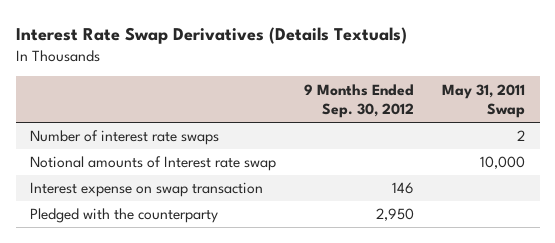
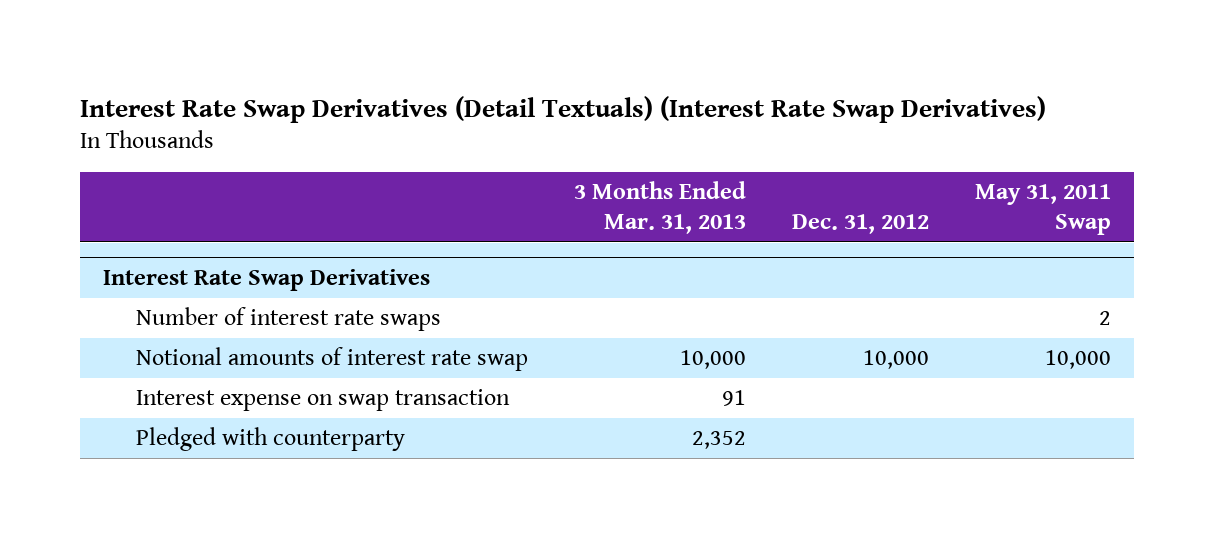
[15,26,407,44] Interest Rate Swap Derivatives (Details Textuals) -> [80,95,1047,123] Interest Rate Swap Derivatives (Detail Textuals) (Interest Rate Swap Derivatives)
[304,83,415,118] 9 Months Ended Sep. 30, 2012 -> none
none -> [574,181,747,234] 3 Months Ended Mar. 31, 2013
none -> [792,213,930,234] Dec. 31, 2012
none -> [103,269,431,292] Interest Rate Swap Derivatives
[29,156,276,172] Notional amounts of Interest rate swap -> [136,347,529,372] Notional amounts of interest rate swap
[29,208,218,224] Pledged with the counterparty -> [136,427,406,452] Pledged with counterparty

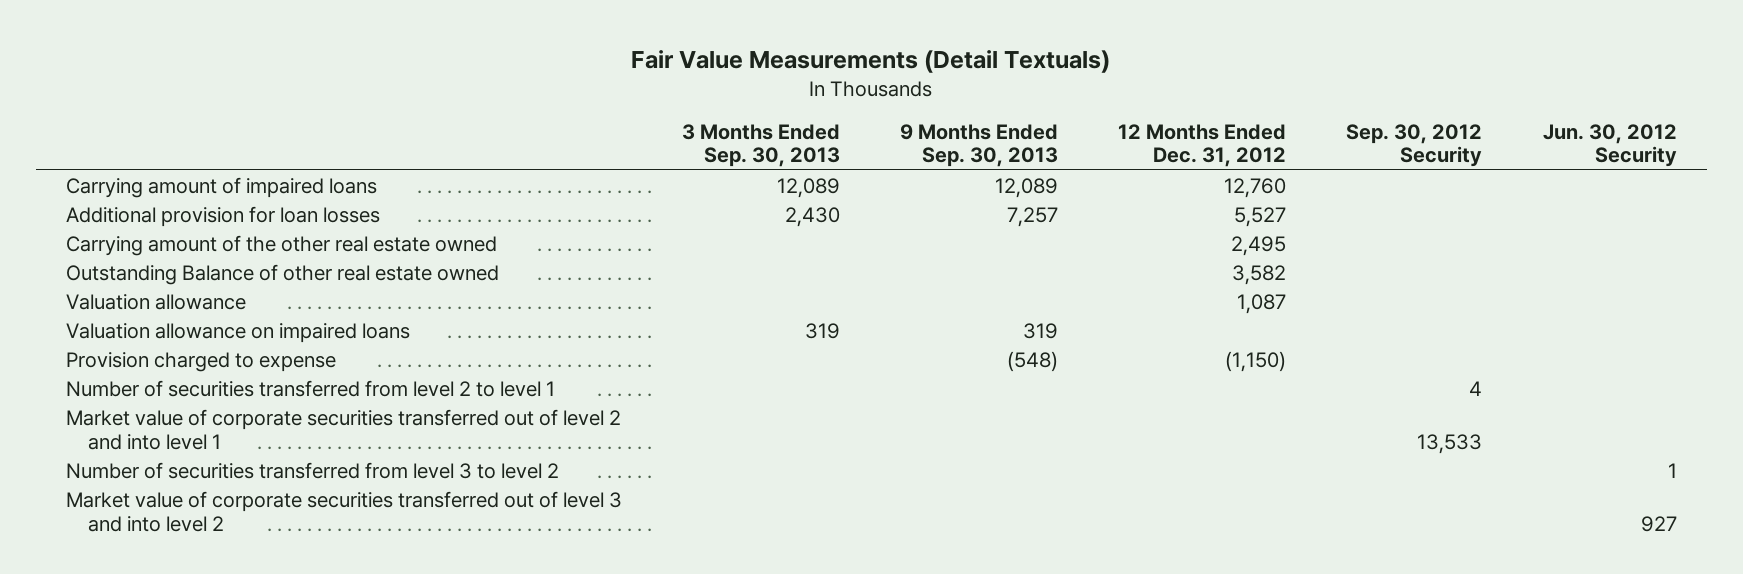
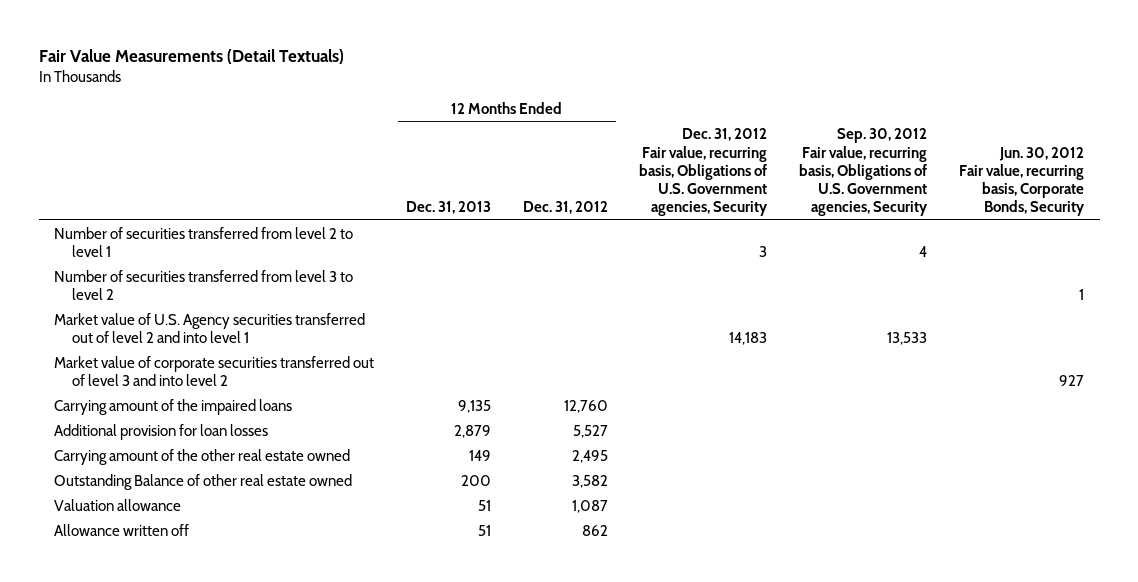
[682,123,841,168] 3 Months Ended Sep. 30, 2013 -> none
[900,123,1059,168] 9 Months Ended Sep. 30, 2013 -> none
[1346,123,1483,168] Sep. 30, 2012 Security -> none
[1542,123,1677,168] Jun. 30, 2012 Security -> none
none -> [406,201,492,215] Dec. 31, 2013
none -> [639,128,769,217] Dec. 31, 2012 Fair value, recurring basis, Obligations of U.S. Government agencies, Security
none -> [799,128,929,217] Sep. 30, 2012 Fair value, recurring basis, Obligations of U.S. Government agencies, Security
none -> [958,146,1085,217] Jun. 30, 2012 Fair value, recurring basis, Corporate Bonds, Security
[65,379,555,397] Number of securities transferred from level 2 to level 1 -> [54,226,354,257] Number of securities transferred from level 2 to level 1
[65,461,559,479] Number of securities transferred from level 3 to level 2 -> [54,269,354,300] Number of securities transferred from level 3 to level 2
none -> [54,312,366,343] Market value of U.S. Agency securities transferred out of level 2 and into level 1
[65,490,622,532] Market value of corporate securities transferred out of level 3 and into level 2 -> [54,355,375,386] Market value of corporate securities transferred out of level 3 and into level 2
[65,176,377,198] Carrying amount of impaired loans -> [54,398,293,415] Carrying amount of the impaired loans
[65,322,410,343] Valuation allowance on impaired loans -> none
[65,351,336,372] Provision charged to expense -> none
[65,408,621,450] Market value of corporate securities transferred out of level 2 and into level 1 -> none
none -> [54,523,190,536] Allowance written off

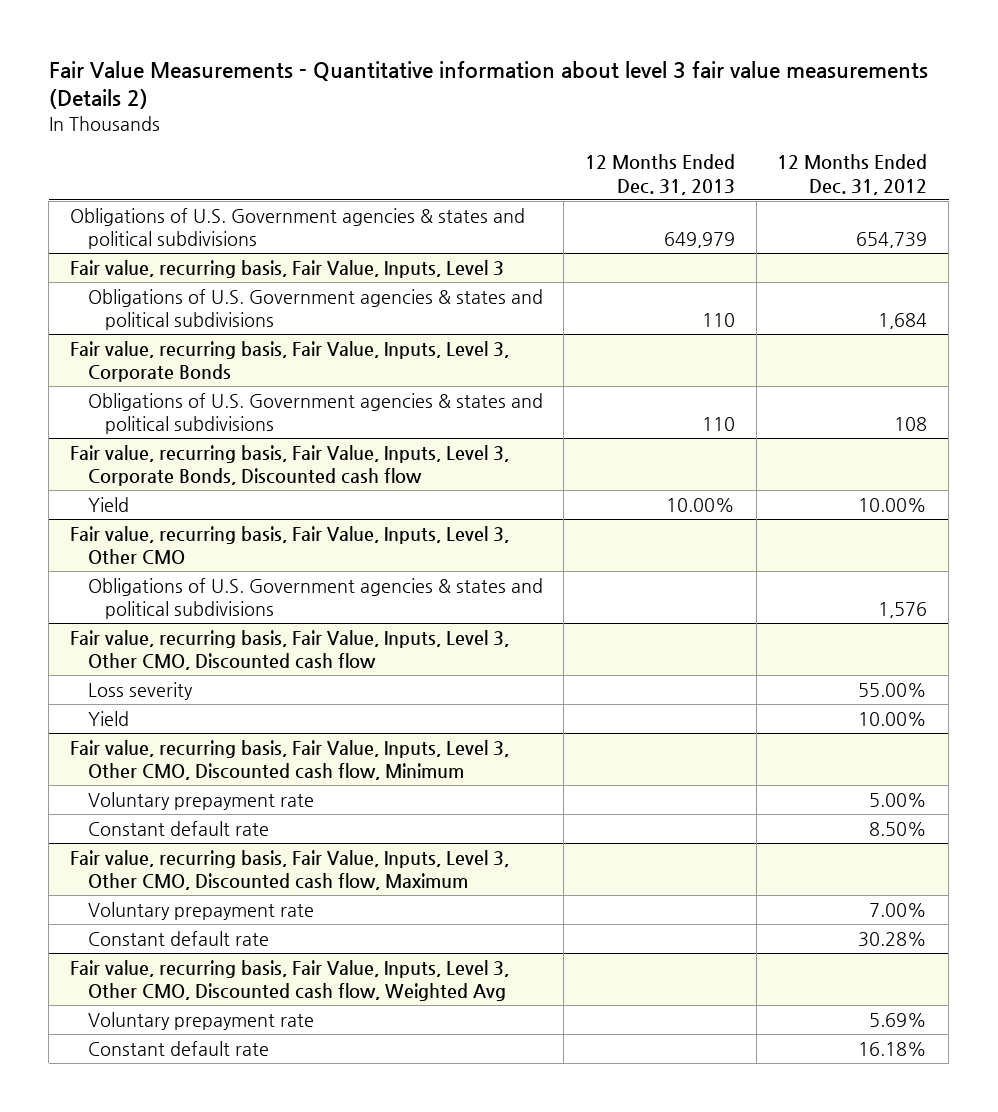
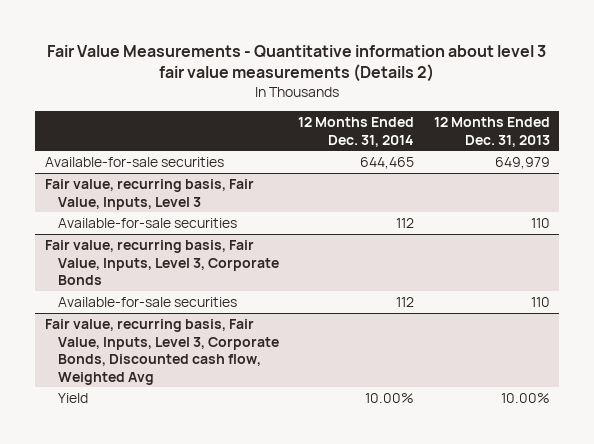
[777,154,928,195] 12 Months Ended Dec. 31, 2012 -> none
none -> [298,117,415,147] 12 Months Ended Dec. 31, 2014
[70,207,526,249] Obligations of U.S. Government agencies & states and political subdivisions -> [44,157,224,168] Available-for-sale securities
[87,288,543,330] Obligations of U.S. Government agencies & states and political subdivisions -> [57,218,237,229] Available-for-sale securities
[87,392,543,434] Obligations of U.S. Government agencies & states and political subdivisions -> [57,297,237,308] Available-for-sale securities
[70,444,510,486] Fair value, recurring basis, Fair Value, Inputs, Level 3, Corporate Bonds, Discounted cash flow -> [44,319,279,385] Fair value, recurring basis, Fair Value, Inputs, Level 3, Corporate Bonds, Discounted cash flow, Weighted Avg
[70,525,510,564] Fair value, recurring basis, Fair Value, Inputs, Level 3, Other CMO -> none
[87,577,543,619] Obligations of U.S. Government agencies & states and political subdivisions -> none
[70,629,510,670] Fair value, recurring basis, Fair Value, Inputs, Level 3, Other CMO, Discounted cash flow -> none
[87,681,193,700] Loss severity -> none
[87,710,129,726] Yield -> none
[70,739,510,780] Fair value, recurring basis, Fair Value, Inputs, Level 3, Other CMO, Discounted cash flow, Minimum -> none
[87,791,314,810] Voluntary prepayment rate -> none
[87,820,269,836] Constant default rate -> none
[70,849,510,890] Fair value, recurring basis, Fair Value, Inputs, Level 3, Other CMO, Discounted cash flow, Maximum -> none
[87,901,314,920] Voluntary prepayment rate -> none
[87,930,269,946] Constant default rate -> none
[70,959,510,1001] Fair value, recurring basis, Fair Value, Inputs, Level 3, Other CMO, Discounted cash flow, Weighted Avg -> none
[87,1011,314,1030] Voluntary prepayment rate -> none
[87,1040,269,1056] Constant default rate -> none

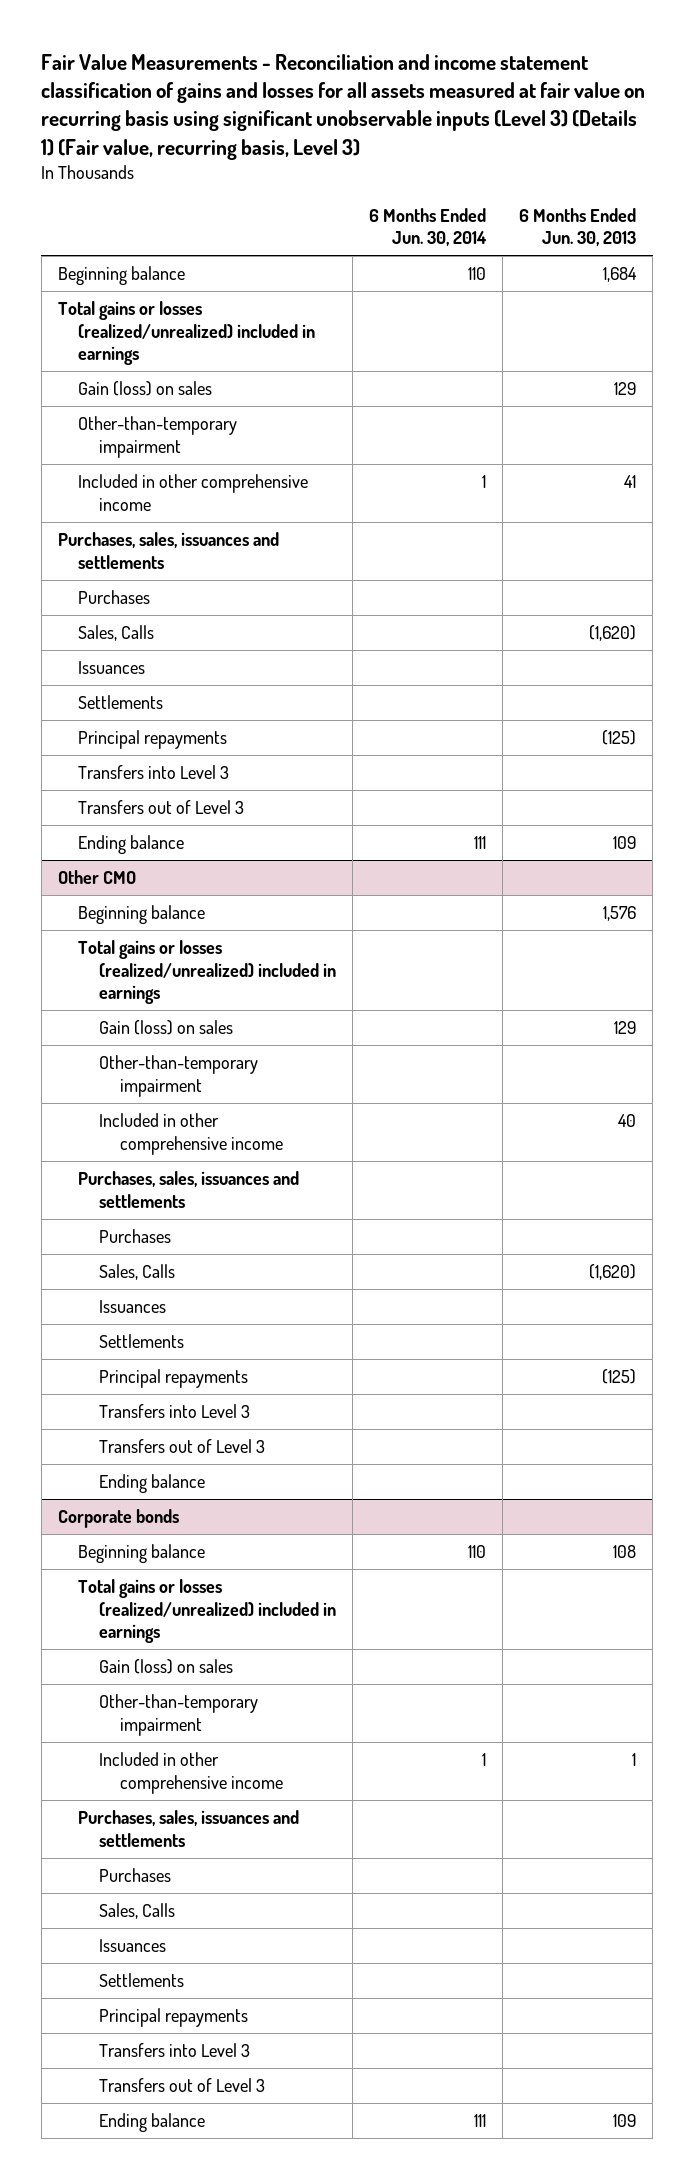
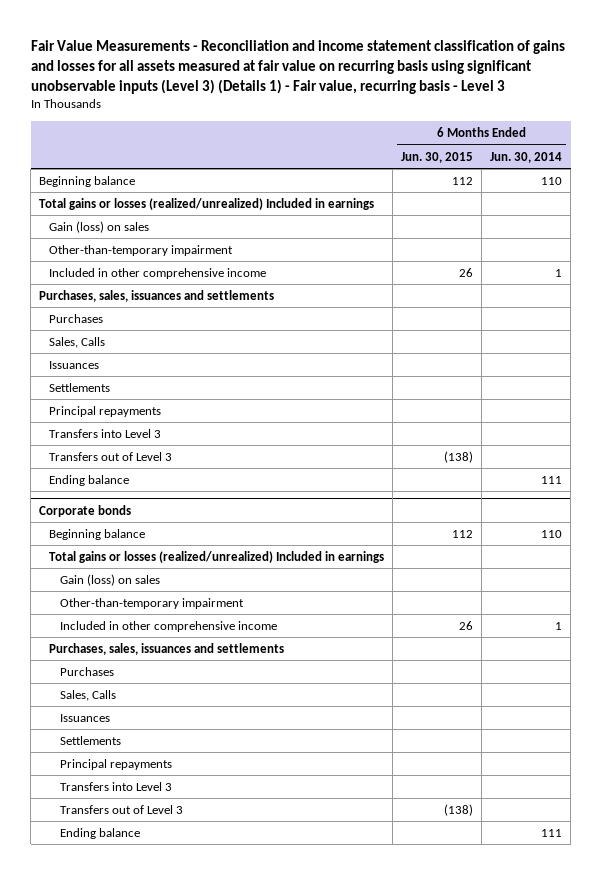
[41,53,646,160] Fair Value Measurements - Reconciliation and income statement classification of gains and losses for all assets measured at fair value on recurring basis using significant unobservable inputs (Level 3) (Details 1) (Fair value, recurring basis, Level 3) -> [30,39,565,95] Fair Value Measurements - Reconciliation and income statement classification of gains and losses for all assets measured at fair value on recurring basis using significant unobservable inputs (Level 3) (Details 1) - Fair value, recurring basis - Level 3
[519,207,637,247] 6 Months Ended Jun. 30, 2013 -> none
none -> [401,151,474,163] Jun. 30, 2015
[57,301,316,366] Total gains or losses (realized/unrealized) included in earnings -> [39,197,375,210] Total gains or losses (realized/unrealized) Included in earnings
[57,870,136,885] Other CMO -> none
[78,905,206,925] Beginning balance -> none
[78,940,336,1005] Total gains or losses (realized/unrealized) included in earnings -> none
[98,1020,233,1036] Gain (loss) on sales -> none
[98,1055,258,1097] Other-than-temporary impairment -> none
[98,1113,283,1155] Included in other comprehensive income -> none
[78,1171,300,1208] Purchases, sales, issuances and settlements -> none
[98,1229,171,1244] Purchases -> none
[98,1264,175,1281] Sales, Calls -> none
[98,1300,166,1314] Issuances -> none
[98,1334,184,1349] Settlements -> none
[98,1369,248,1389] Principal repayments -> none
[98,1404,250,1419] Transfers into Level 3 -> none
[98,1439,265,1454] Transfers out of Level 3 -> none
[98,1474,205,1494] Ending balance -> none
[78,1579,336,1644] Total gains or losses (realized/unrealized) included in earnings -> [49,550,385,563] Total gains or losses (realized/unrealized) Included in earnings

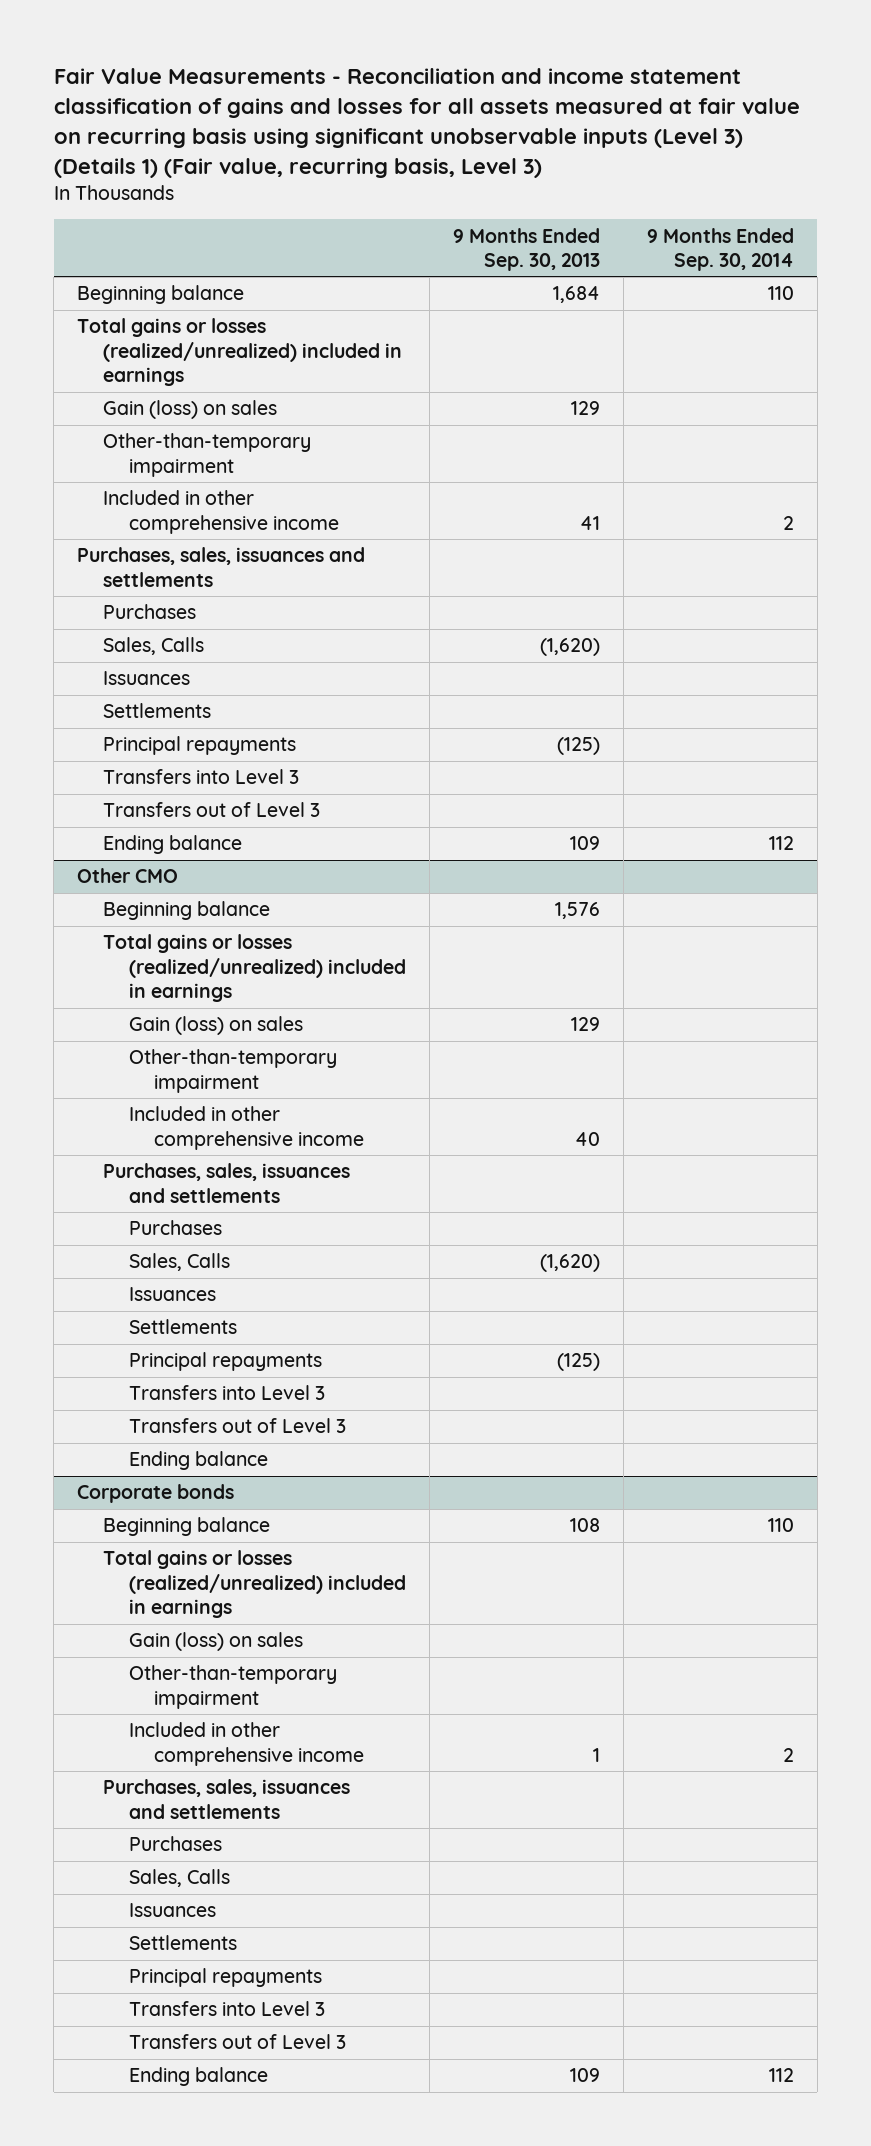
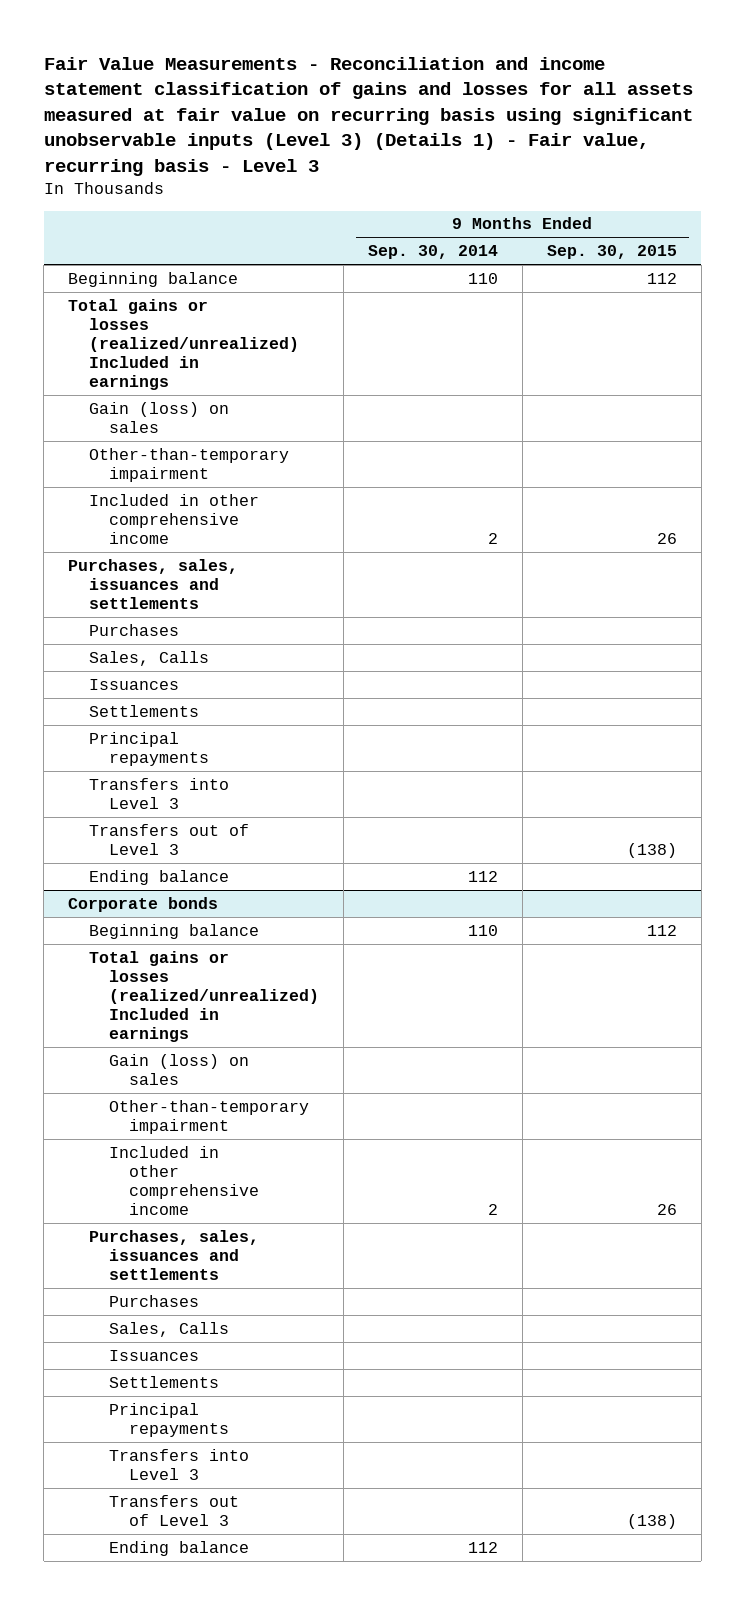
[53,67,800,178] Fair Value Measurements - Reconciliation and income statement classification of gains and losses for all assets measured at fair value on recurring basis using significant unobservable inputs (Level 3) (Details 1) (Fair value, recurring basis, Level 3) -> [43,56,693,176] Fair Value Measurements - Reconciliation and income statement classification of gains and losses for all assets measured at fair value on recurring basis using significant unobservable inputs (Level 3) (Details 1) - Fair value, recurring basis - Level 3
[452,227,600,271] 9 Months Ended Sep. 30, 2013 -> none
none -> [546,245,677,260] Sep. 30, 2015
[77,318,402,386] Total gains or losses (realized/unrealized) included in earnings -> [68,298,299,391] Total gains or losses (realized/unrealized) Included in earnings
[77,868,179,884] Other CMO -> none
[102,901,270,921] Beginning balance -> none
[102,934,406,1002] Total gains or losses (realized/unrealized) included in earnings -> none
[128,1016,303,1036] Gain (loss) on sales -> none
[128,1049,337,1093] Other-than-temporary impairment -> none
[128,1106,365,1150] Included in other comprehensive income -> none
[102,1163,350,1203] Purchases, sales, issuances and settlements -> none
[128,1220,222,1236] Purchases -> none
[128,1253,230,1272] Sales, Calls -> none
[128,1287,216,1302] Issuances -> none
[128,1319,237,1335] Settlements -> none
[128,1352,322,1372] Principal repayments -> none
[128,1385,325,1401] Transfers into Level 3 -> none
[128,1418,346,1434] Transfers out of Level 3 -> none
[128,1451,268,1471] Ending balance -> none
[102,1550,406,1618] Total gains or losses (realized/unrealized) included in earnings -> [88,950,320,1043] Total gains or losses (realized/unrealized) Included in earnings

